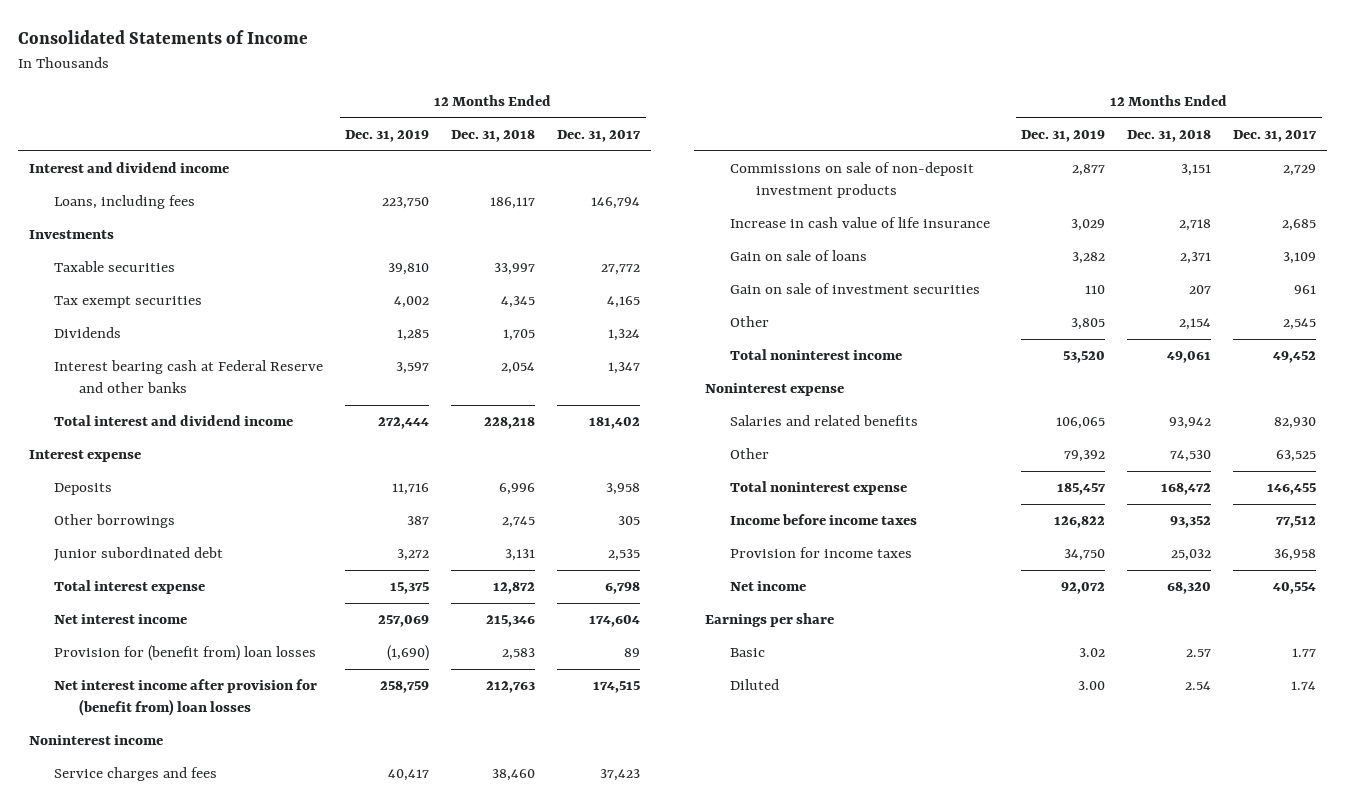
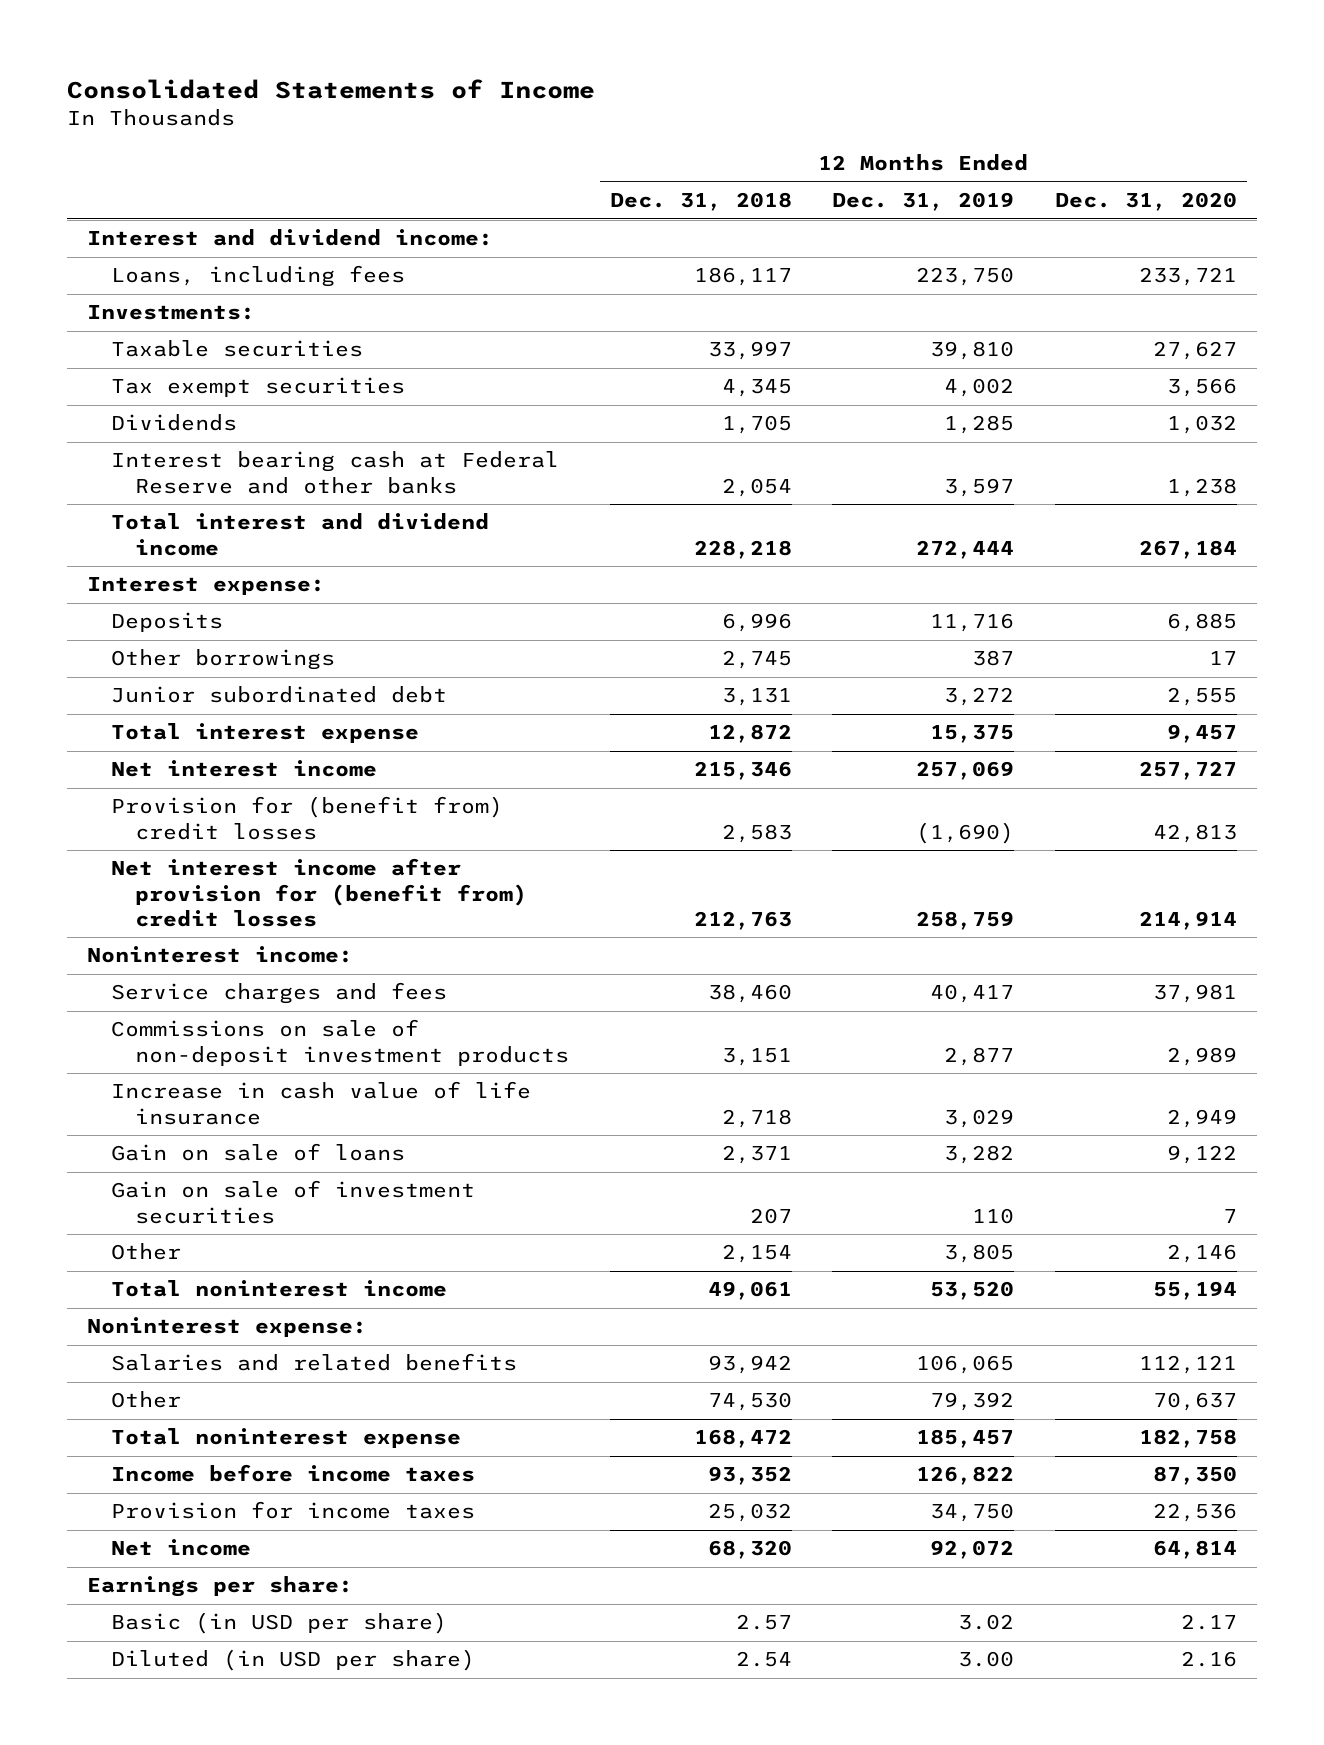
[557,130,642,143] Dec. 31, 2017 -> none
none -> [1054,192,1237,212] Dec. 31, 2020
[28,162,229,174] Interest and dividend income -> [87,229,494,247] Interest and dividend income:
[28,230,114,240] Investments -> [87,305,256,321] Investments:
[28,450,141,463] Interest expense -> [87,577,326,596] Interest expense:
[54,645,317,662] Provision for (benefit from) loan losses -> [111,796,504,840] Provision for (benefit from) credit losses
[54,679,318,717] Net interest income after provision for (benefit from) loan losses -> [111,858,528,927] Net interest income after provision for (benefit from) credit losses
[28,735,163,746] Noninterest income -> [87,946,354,964] Noninterest income:
[705,383,845,397] Noninterest expense -> [87,1317,368,1338] Noninterest expense:
[705,613,835,628] Earnings per share -> [87,1576,354,1598] Earnings per share:
[730,648,766,658] Basic -> [111,1612,448,1635] Basic (in USD per share)
[730,679,780,691] Diluted -> [111,1649,476,1672] Diluted (in USD per share)

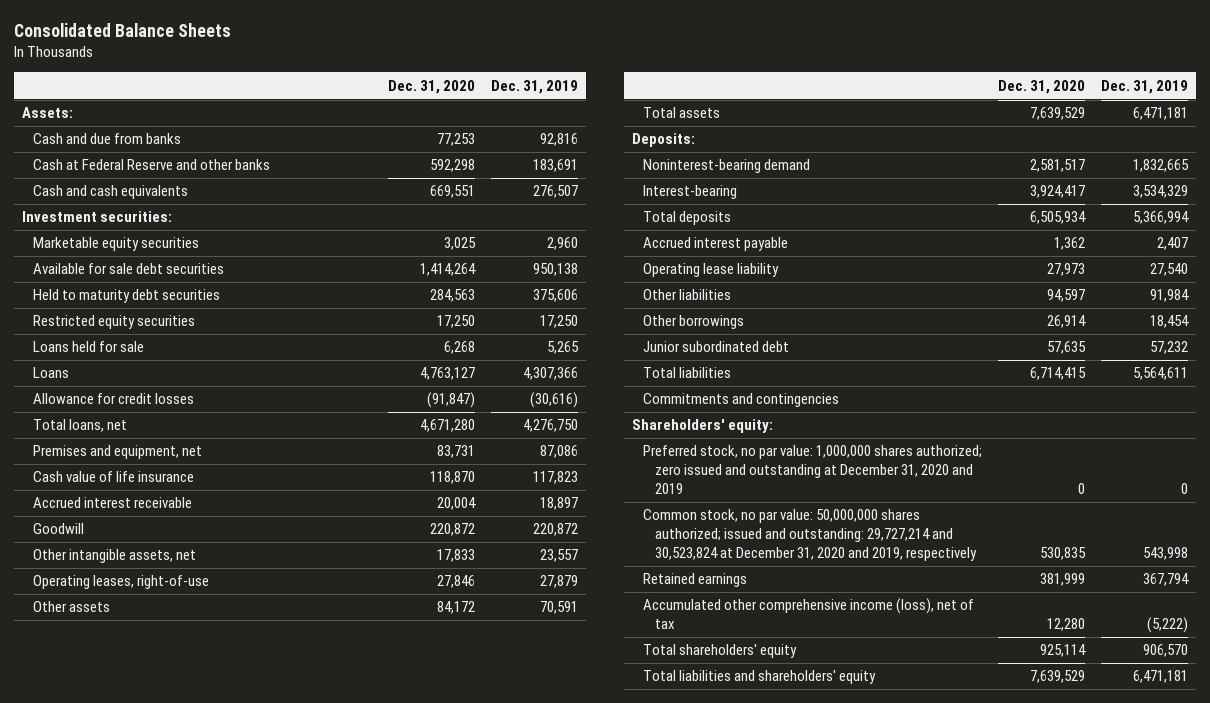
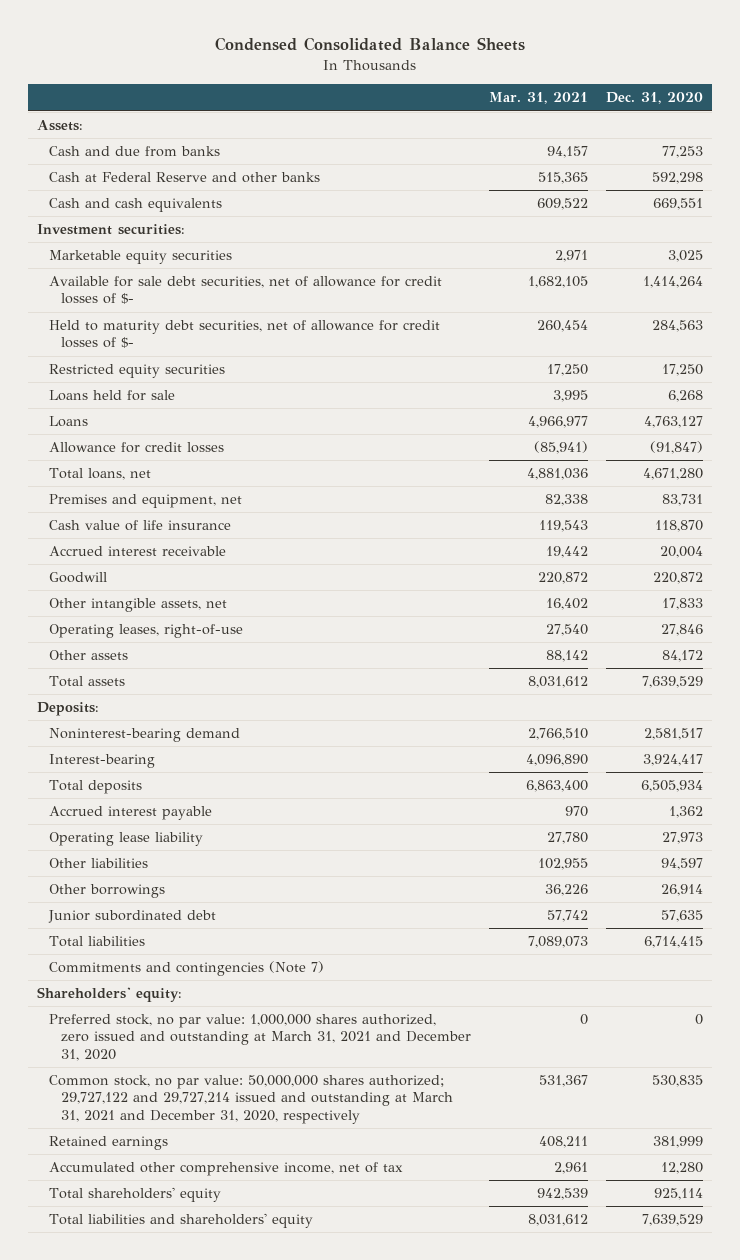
[13,23,231,38] Consolidated Balance Sheets -> [214,37,525,52] Condensed Consolidated Balance Sheets
[491,79,579,94] Dec. 31, 2019 -> none
none -> [488,92,588,105] Mar. 31, 2021
[33,263,225,275] Available for sale debt securities -> [48,276,442,305] Available for sale debt securities, net of allowance for credit losses of $-
[33,289,221,304] Held to maturity debt securities -> [48,320,440,349] Held to maturity debt securities, net of allowance for credit losses of $-
[643,393,840,408] Commitments and contingencies -> [48,961,324,977] Commitments and contingencies (Note 7)
[643,445,983,494] Preferred stock, no par value: 1,000,000 shares authorized; zero issued and outstanding at December 31, 2020 and 2019 -> [48,1014,471,1061] Preferred stock, no par value: 1,000,000 shares authorized, zero issued and outstanding at March 31, 2021 and December 31, 2020
[643,509,977,561] Common stock, no par value: 50,000,000 shares authorized; issued and outstanding: 29,727,214 and 30,523,824 at December 31, 2020 and 2019, respectively -> [48,1075,453,1124] Common stock, no par value: 50,000,000 shares authorized; 29,727,122 and 29,727,214 issued and outstanding at March 31, 2021 and December 31, 2020, respectively
[643,598,975,630] Accumulated other comprehensive income (loss), net of tax -> [48,1162,403,1177] Accumulated other comprehensive income, net of tax

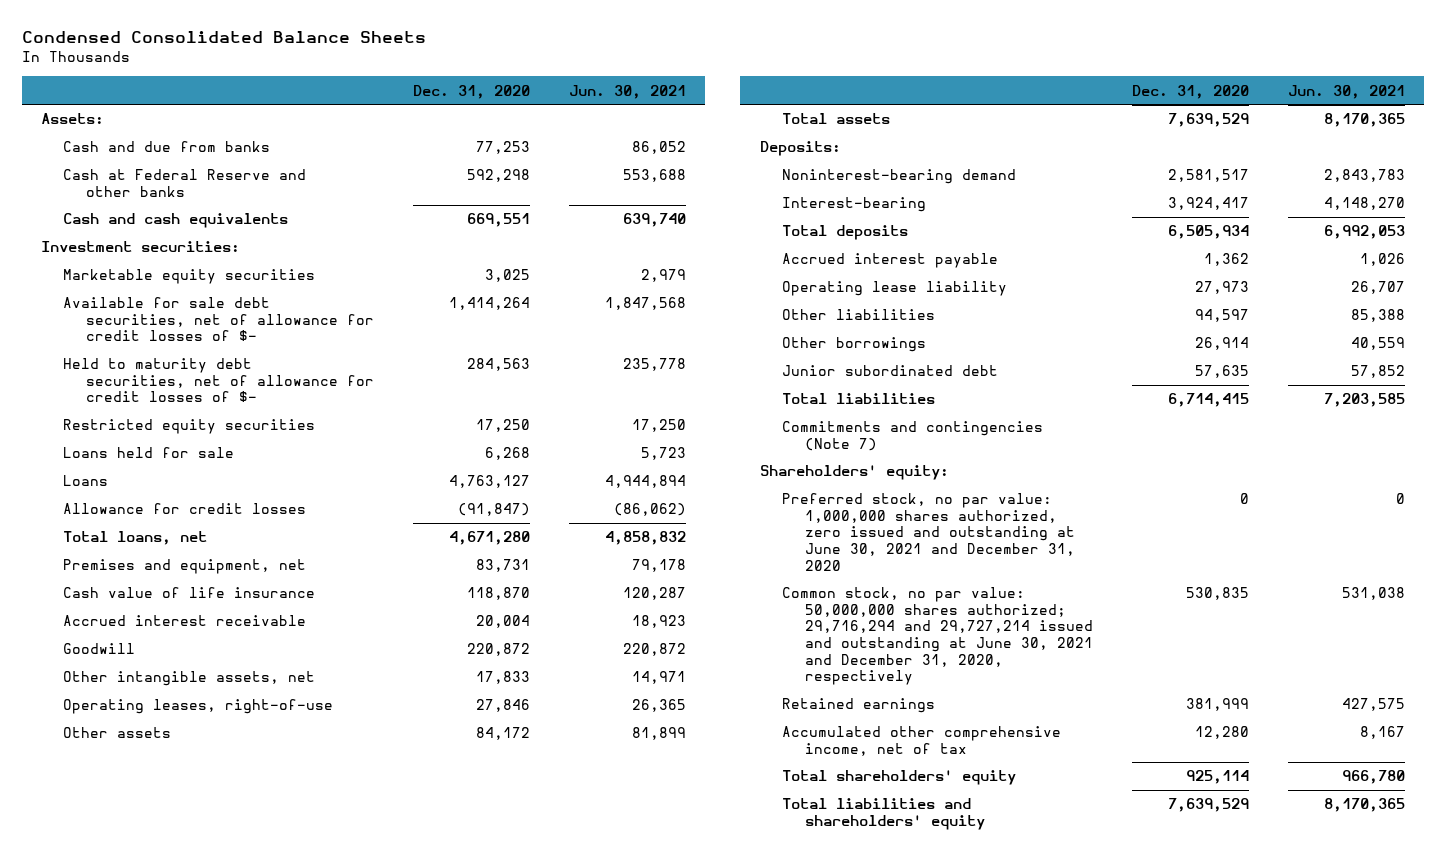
[488,92,588,105] Mar. 31, 2021 -> none
none -> [568,84,686,99] Jun. 30, 2021
[48,1014,471,1061] Preferred stock, no par value: 1,000,000 shares authorized, zero issued and outstanding at March 31, 2021 and December 31, 2020 -> [782,493,1075,571] Preferred stock, no par value: 1,000,000 shares authorized, zero issued and outstanding at June 30, 2021 and December 31, 2020
[48,1075,453,1124] Common stock, no par value: 50,000,000 shares authorized; 29,727,122 and 29,727,214 issued and outstanding at March 31, 2021 and December 31, 2020, respectively -> [782,587,1093,686] Common stock, no par value: 50,000,000 shares authorized; 29,716,294 and 29,727,214 issued and outstanding at June 30, 2021 and December 31, 2020, respectively

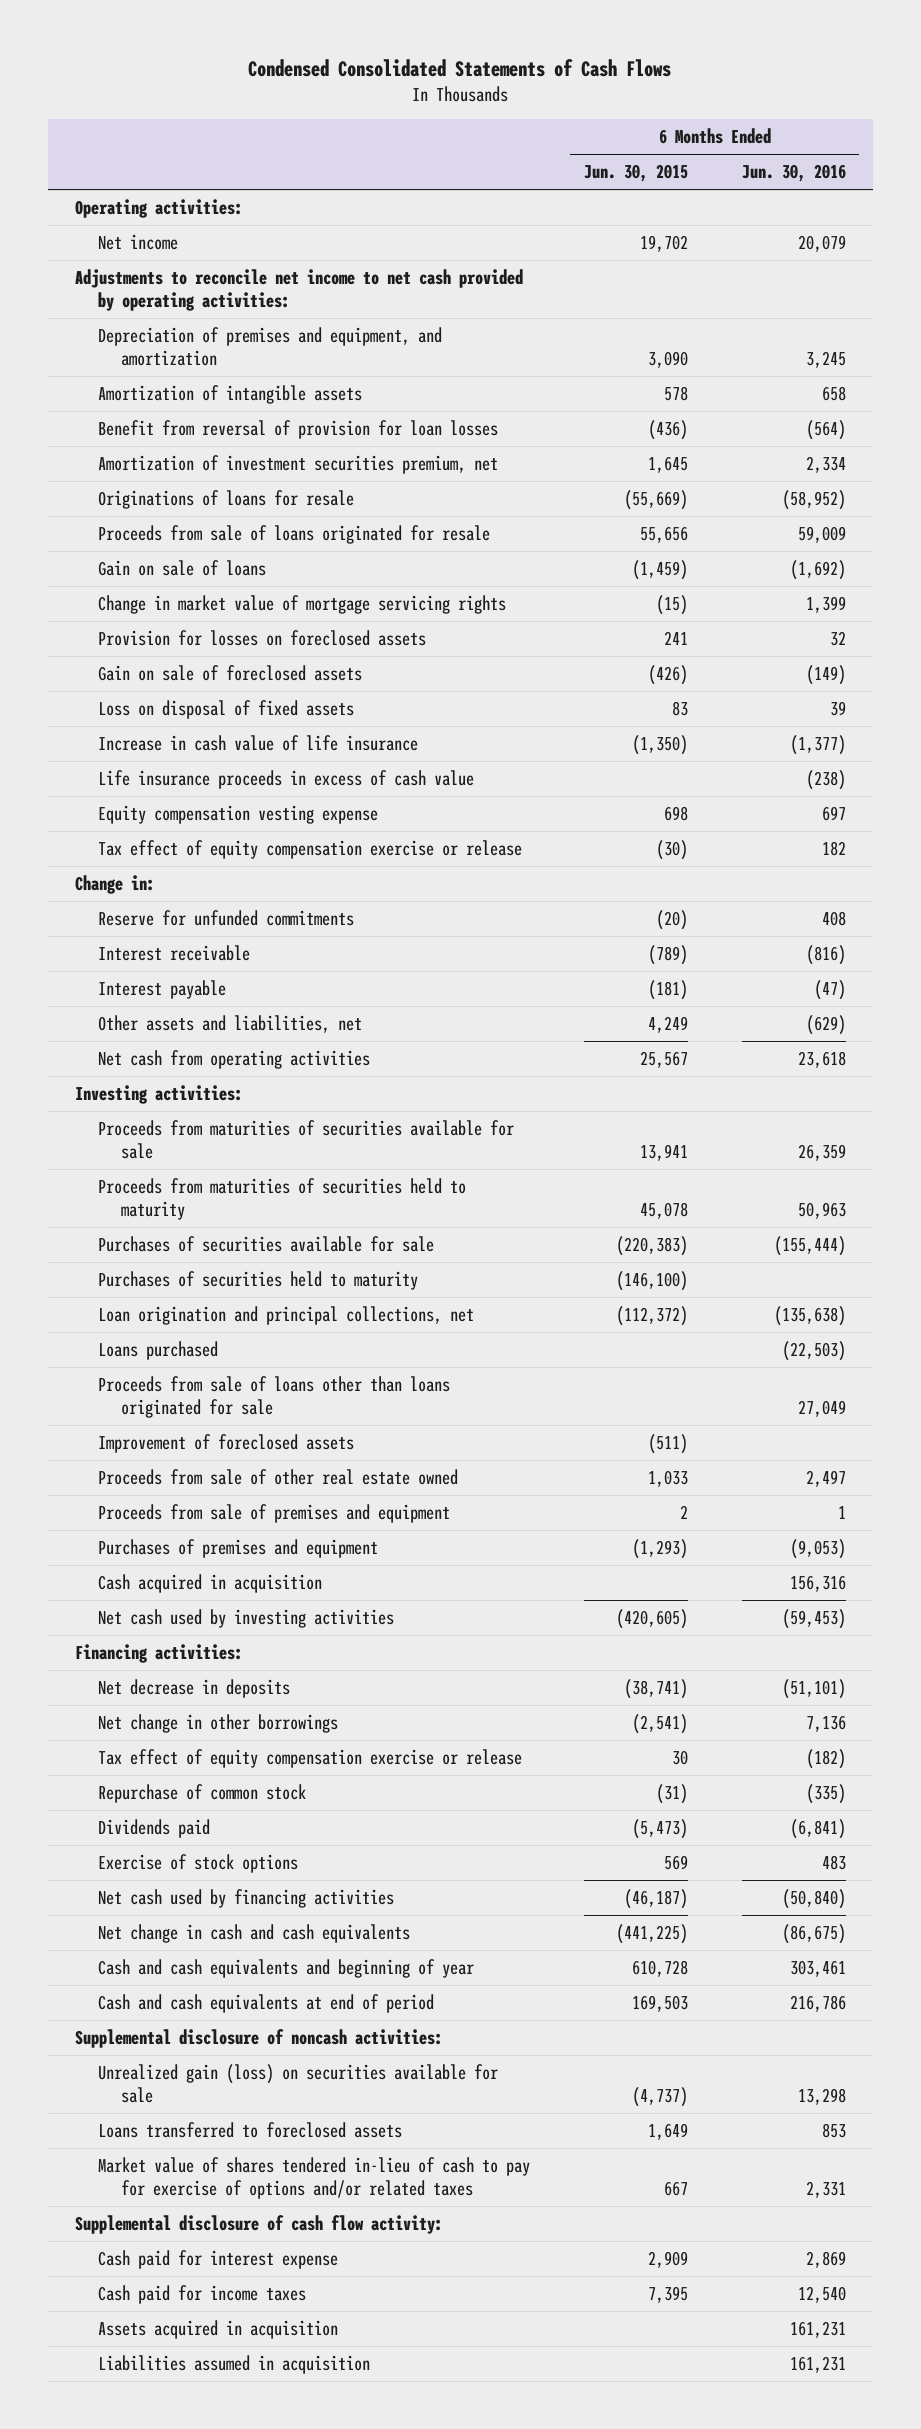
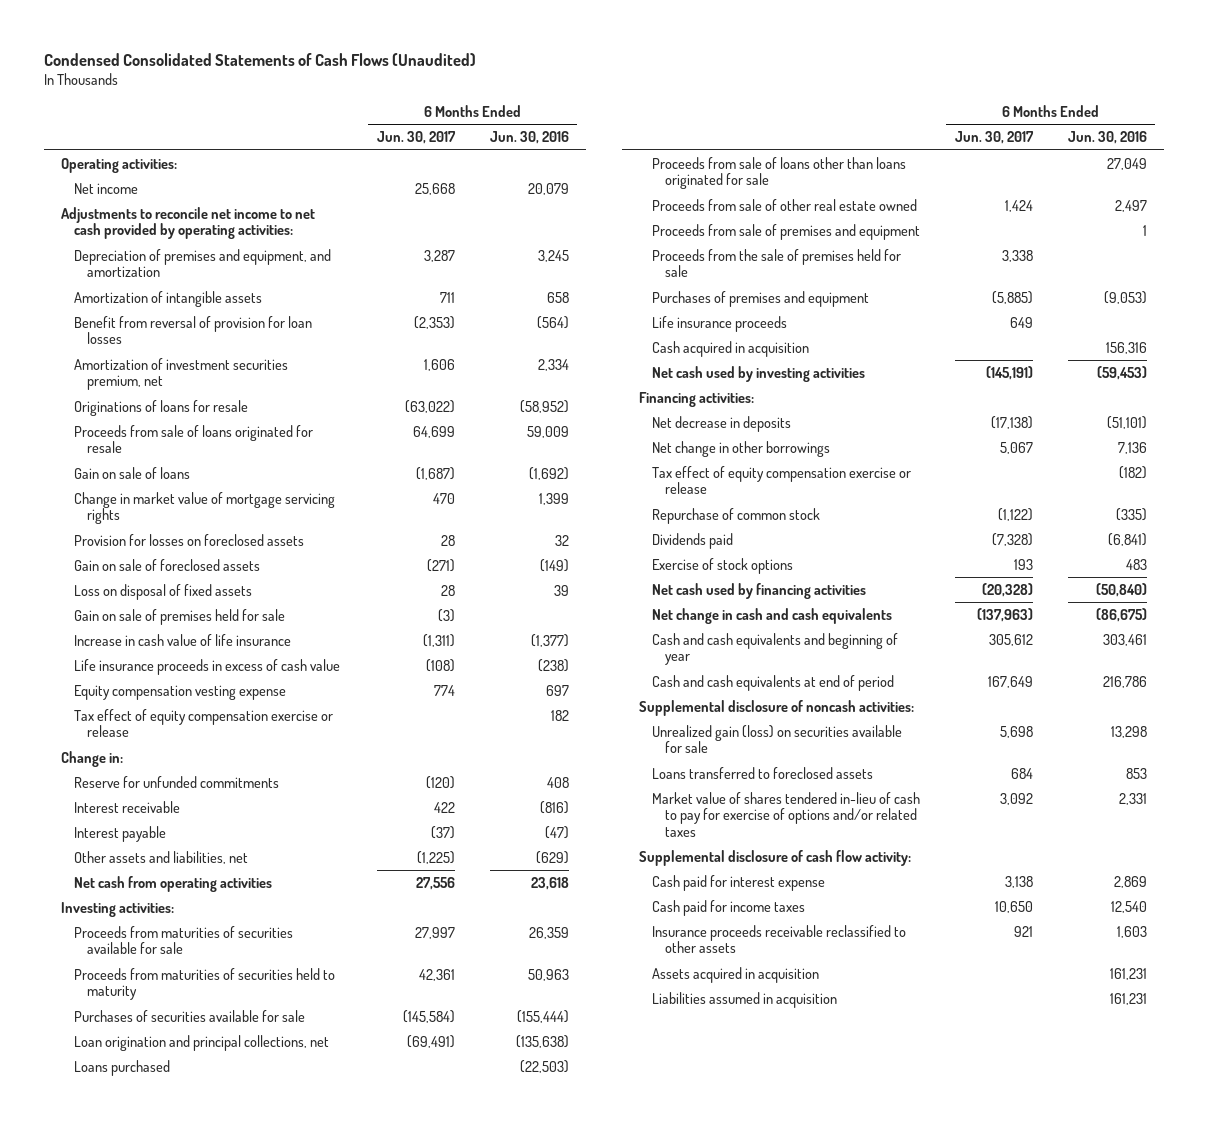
[248,59,672,78] Condensed Consolidated Statements of Cash Flows -> [43,52,476,66] Condensed Consolidated Statements of Cash Flows (Unaudited)
[583,163,688,182] Jun. 30, 2015 -> none
none -> [376,131,456,145] Jun. 30, 2017
none -> [73,608,285,625] Gain on sale of premises held for sale
[97,1270,418,1290] Purchases of securities held to maturity -> none
[97,1433,354,1453] Improvement of foreclosed assets -> none
none -> [652,248,902,278] Proceeds from the sale of premises held for sale
none -> [652,315,788,332] Life insurance proceeds
none -> [652,924,907,954] Insurance proceeds receivable reclassified to other assets

